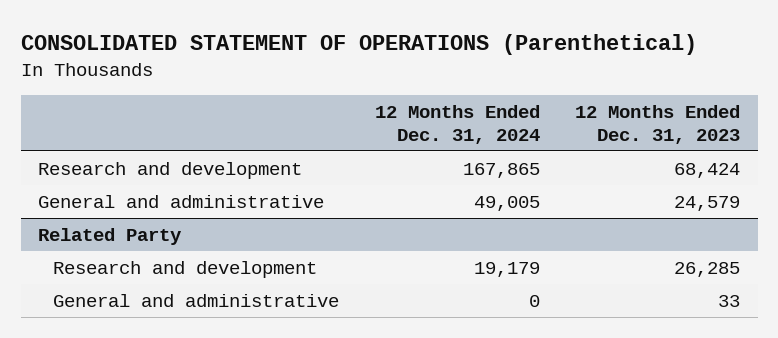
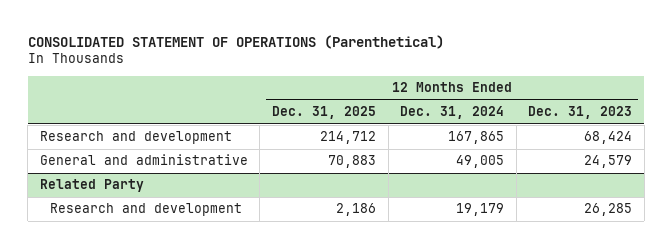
none -> [271,106,376,120] Dec. 31, 2025
[53,293,340,307] General and administrative -> none

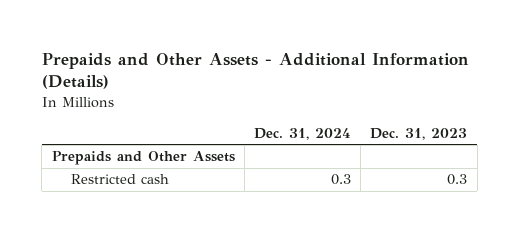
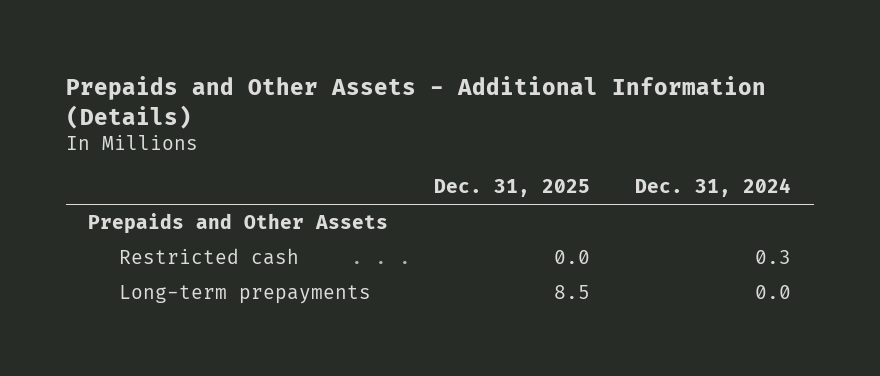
[370,128,468,141] Dec. 31, 2023 -> none
none -> [433,179,590,198] Dec. 31, 2025
none -> [118,285,371,305] Long-term prepayments

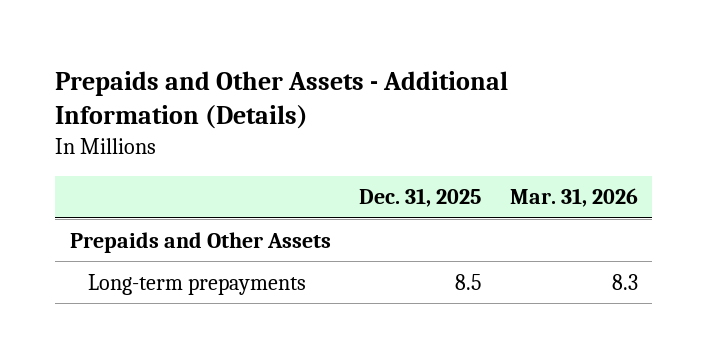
[635,178,792,198] Dec. 31, 2024 -> none
none -> [509,188,638,208] Mar. 31, 2026
[118,248,299,266] Restricted cash -> none

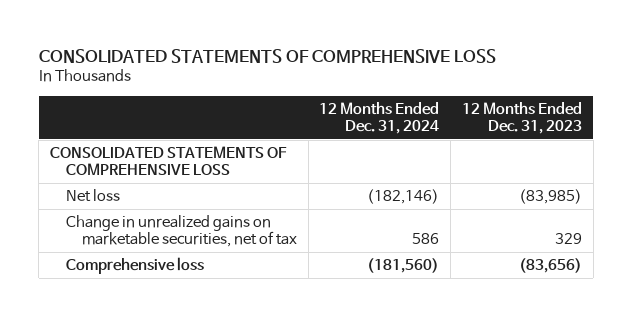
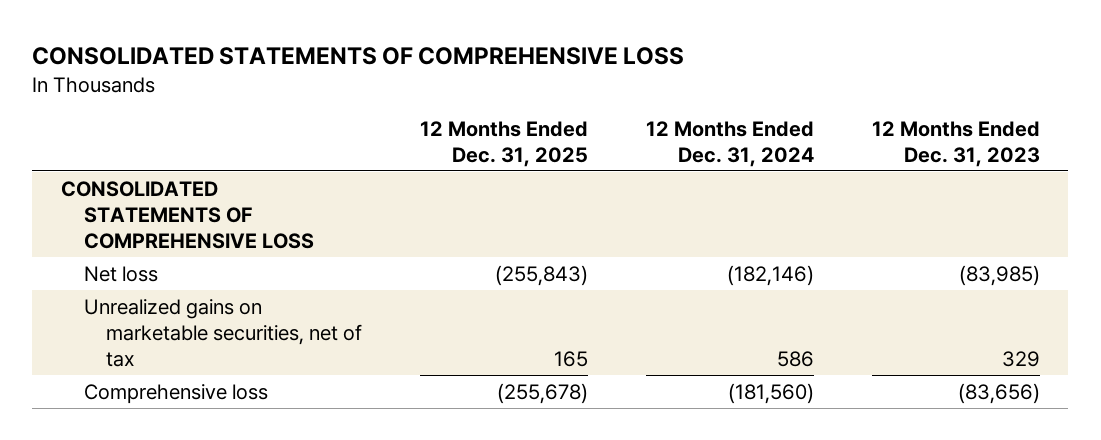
none -> [419,120,588,167] 12 Months Ended Dec. 31, 2025
[65,215,297,248] Change in unrealized gains on marketable securities, net of tax -> [83,298,362,367] Unrealized gains on marketable securities, net of tax

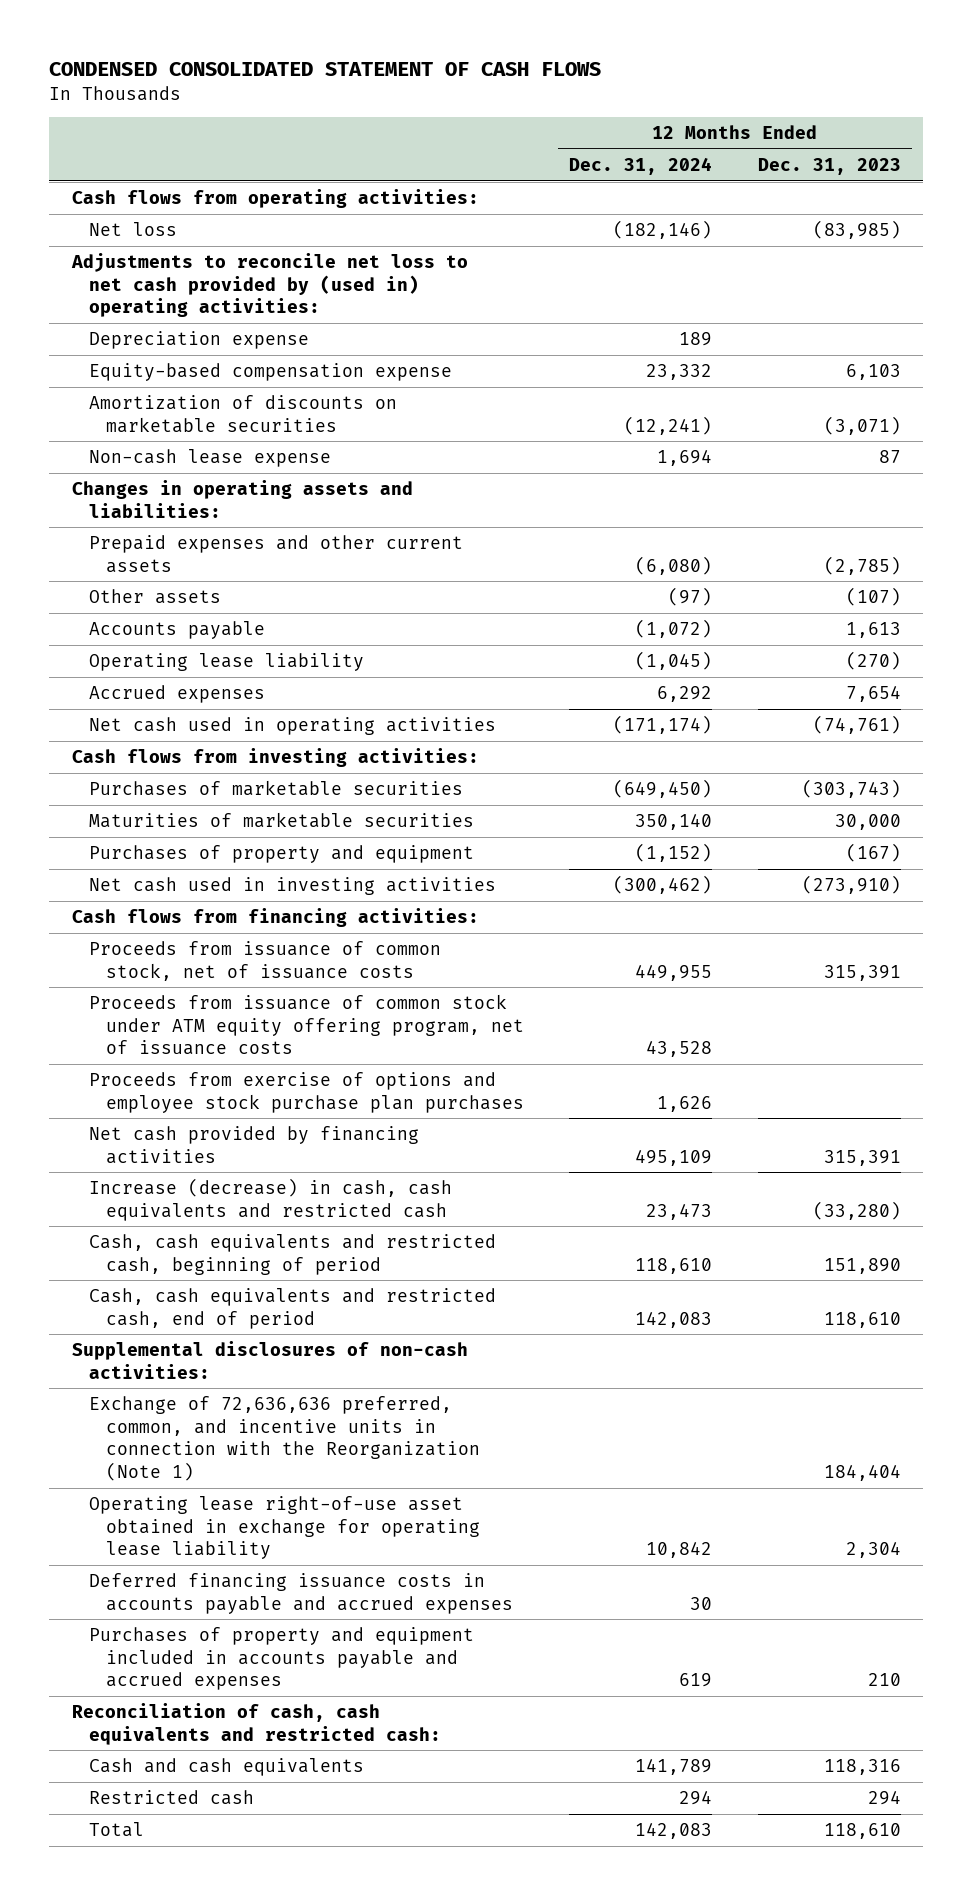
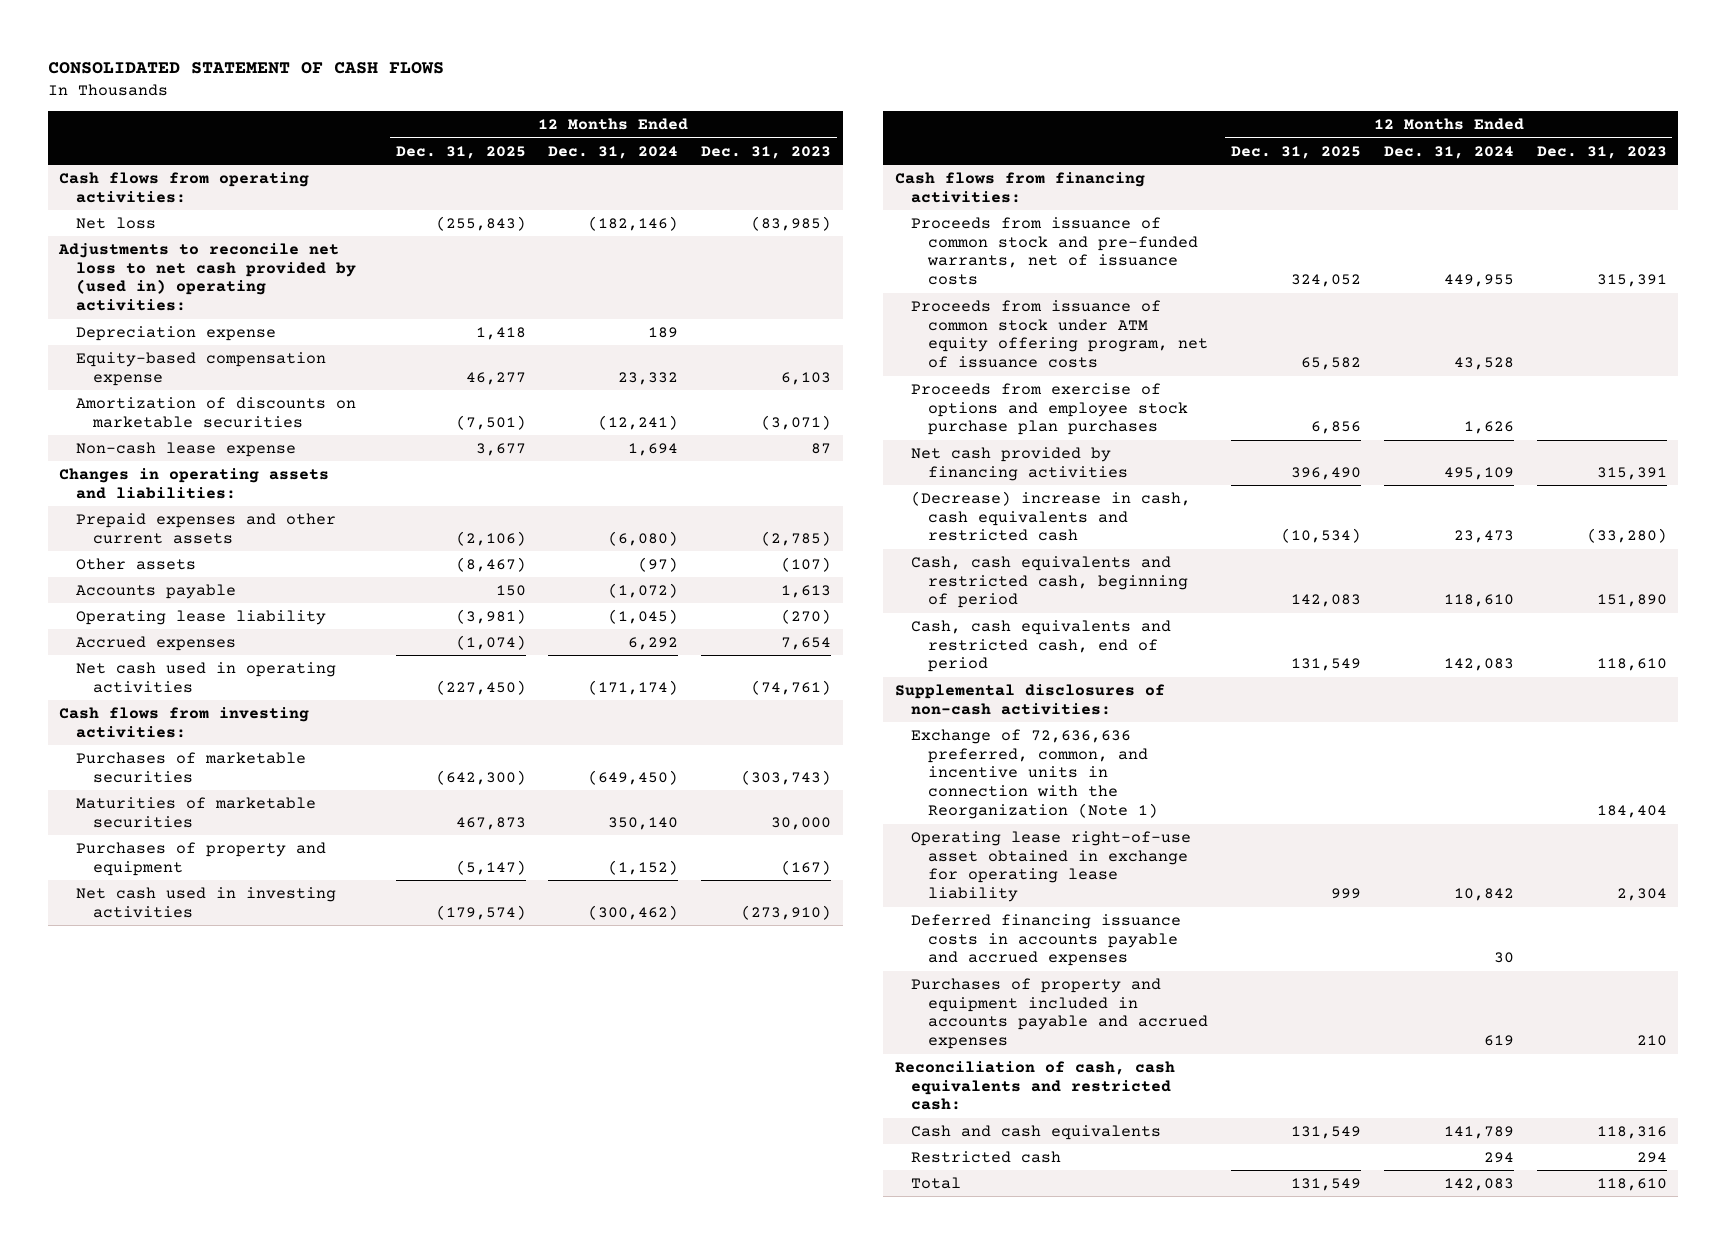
[49,62,602,77] CONDENSED CONSOLIDATED STATEMENT OF CASH FLOWS -> [47,62,444,75] CONSOLIDATED STATEMENT OF CASH FLOWS
none -> [395,145,526,159] Dec. 31, 2025
[88,940,441,981] Proceeds from issuance of common stock, net of issuance costs -> [911,216,1199,286] Proceeds from issuance of common stock and pre-funded warrants, net of issuance costs
[88,1177,452,1221] Increase (decrease) in cash, cash equivalents and restricted cash -> [911,490,1192,542] (Decrease) increase in cash, cash equivalents and restricted cash

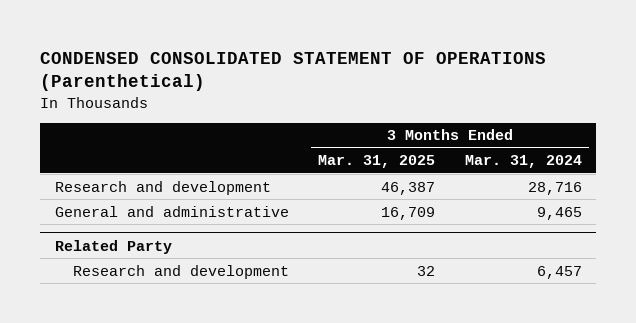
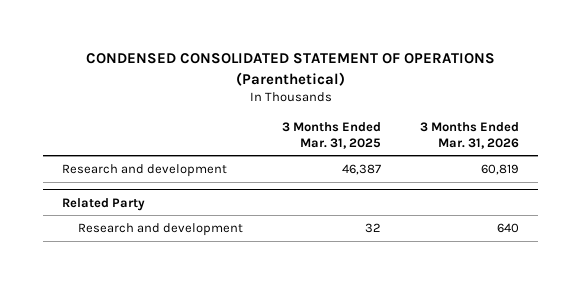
[464,155,582,169] Mar. 31, 2024 -> none
none -> [419,122,519,149] 3 Months Ended Mar. 31, 2026
[54,205,289,217] General and administrative -> none

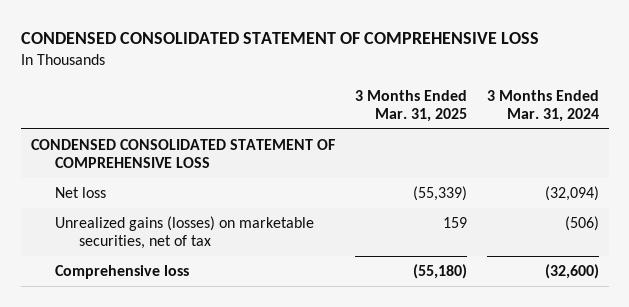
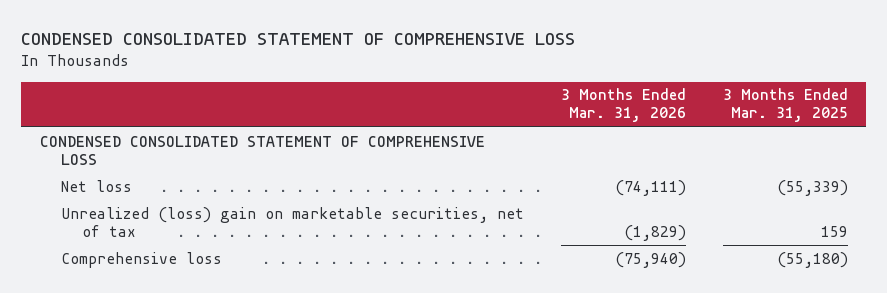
[486,89,599,122] 3 Months Ended Mar. 31, 2024 -> none
none -> [560,88,686,123] 3 Months Ended Mar. 31, 2026
[54,216,314,250] Unrealized gains (losses) on marketable securities, net of tax -> [60,206,524,237] Unrealized (loss) gain on marketable securities, net of tax

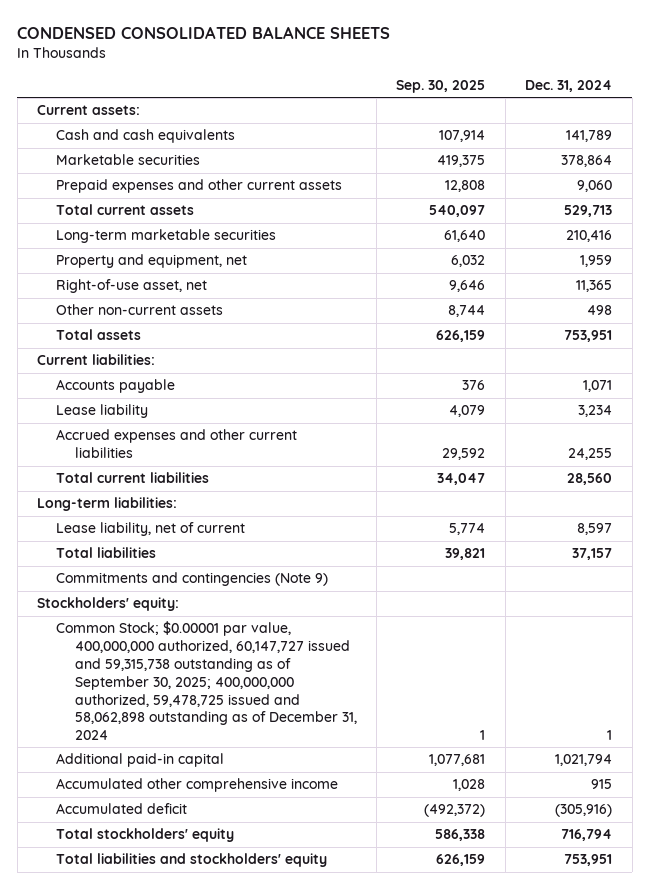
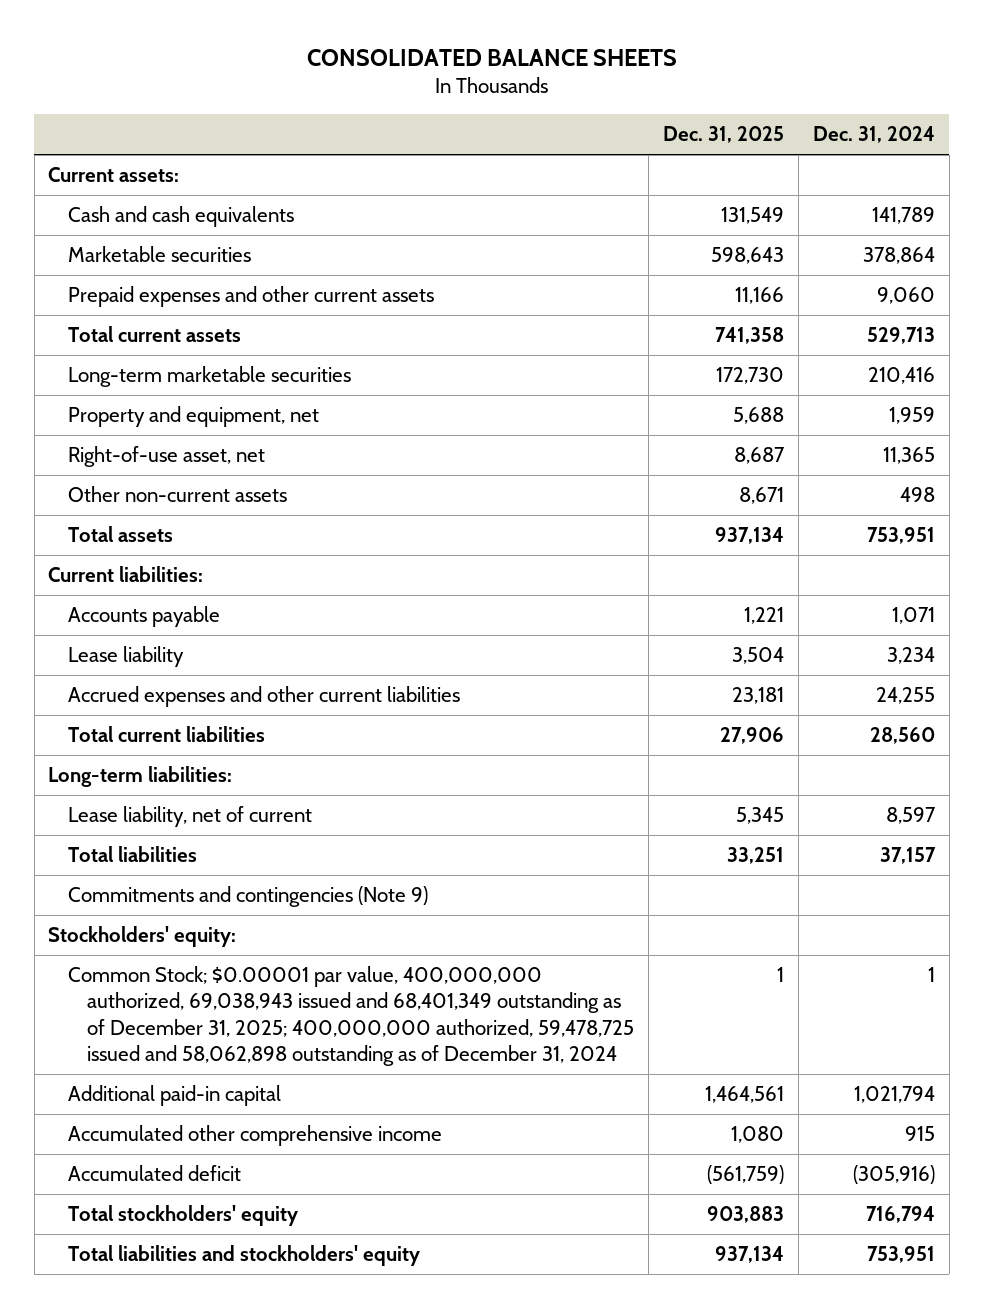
[17,26,391,40] CONDENSED CONSOLIDATED BALANCE SHEETS -> [306,48,677,66] CONSOLIDATED BALANCE SHEETS
[396,79,486,93] Sep. 30, 2025 -> none
none -> [663,126,785,144] Dec. 31, 2025
[55,621,357,741] Common Stock; $0.00001 par value, 400,000,000 authorized, 60,147,727 issued and 59,315,738 outstanding as of September 30, 2025; 400,000,000 authorized, 59,478,725 issued and 58,062,898 outstanding as of December 31, 2024 -> [67,966,635,1066] Common Stock; $0.00001 par value, 400,000,000 authorized, 69,038,943 issued and 68,401,349 outstanding as of December 31, 2025; 400,000,000 authorized, 59,478,725 issued and 58,062,898 outstanding as of December 31, 2024

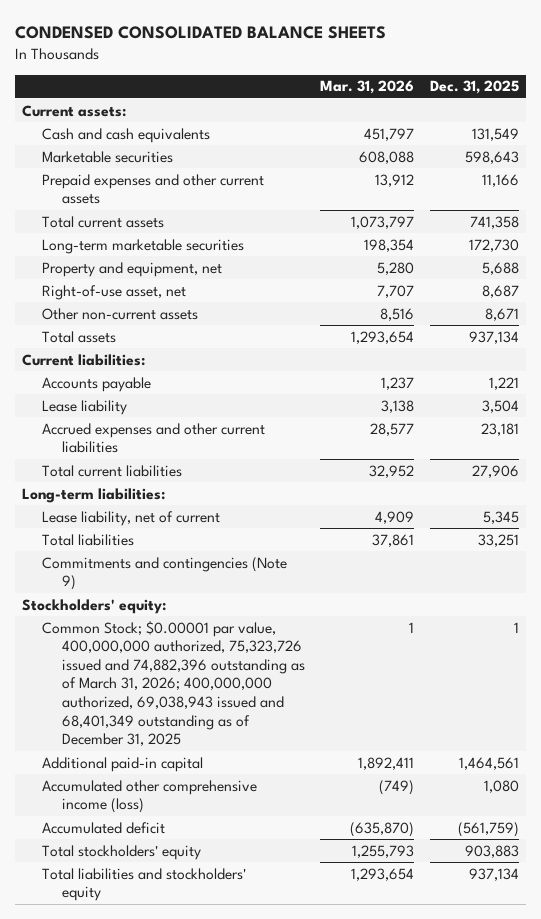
[306,48,677,66] CONSOLIDATED BALANCE SHEETS -> [14,26,386,40] CONDENSED CONSOLIDATED BALANCE SHEETS
[813,126,936,144] Dec. 31, 2024 -> none
none -> [320,80,415,95] Mar. 31, 2026
[67,966,635,1066] Common Stock; $0.00001 par value, 400,000,000 authorized, 69,038,943 issued and 68,401,349 outstanding as of December 31, 2025; 400,000,000 authorized, 59,478,725 issued and 58,062,898 outstanding as of December 31, 2024 -> [41,620,305,747] Common Stock; $0.00001 par value, 400,000,000 authorized, 75,323,726 issued and 74,882,396 outstanding as of March 31, 2026; 400,000,000 authorized, 69,038,943 issued and 68,401,349 outstanding as of December 31, 2025
[67,1125,442,1147] Accumulated other comprehensive income -> [41,779,257,814] Accumulated other comprehensive income (loss)

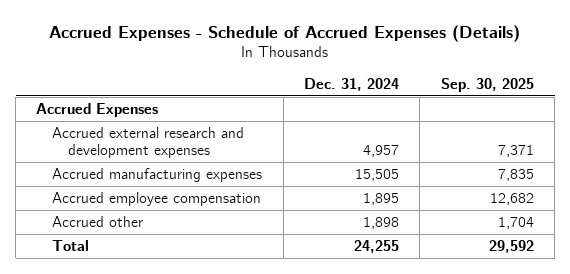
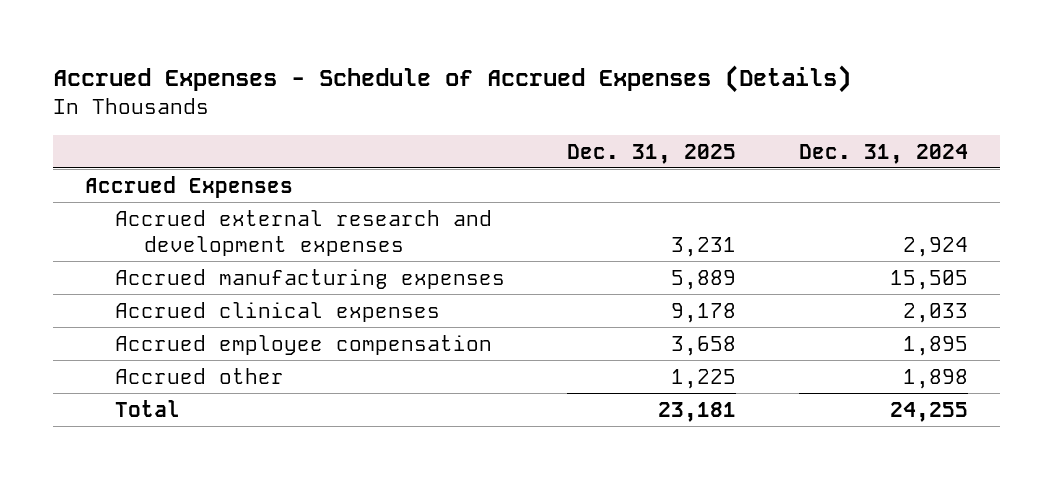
[440,77,534,92] Sep. 30, 2025 -> none
none -> [567,143,737,164] Dec. 31, 2025
[362,145,399,158] 4,957 -> [903,237,969,258] 2,924
none -> [114,301,440,322] Accrued clinical expenses

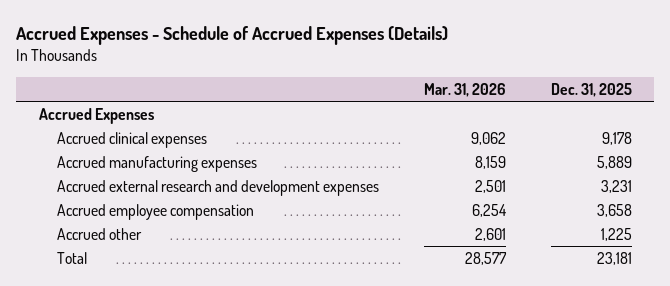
[799,143,969,164] Dec. 31, 2024 -> none
none -> [423,82,506,97] Mar. 31, 2026
[114,268,505,289] Accrued manufacturing expenses -> [56,155,257,172] Accrued manufacturing expenses
[114,209,492,257] Accrued external research and development expenses -> [56,179,379,196] Accrued external research and development expenses

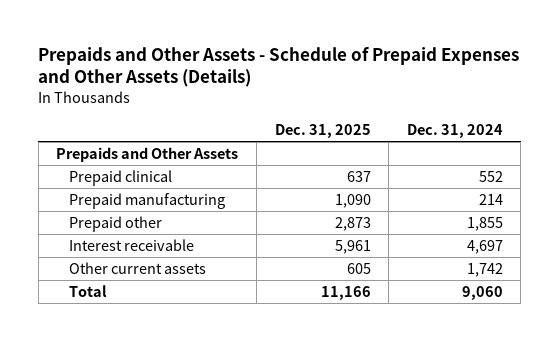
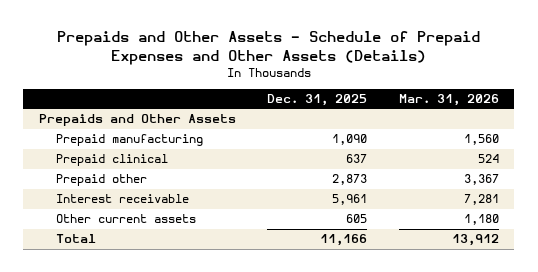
[406,123,503,138] Dec. 31, 2024 -> none
none -> [398,94,499,107] Mar. 31, 2026
[69,170,173,187] Prepaid clinical -> [56,154,169,167] Prepaid clinical

